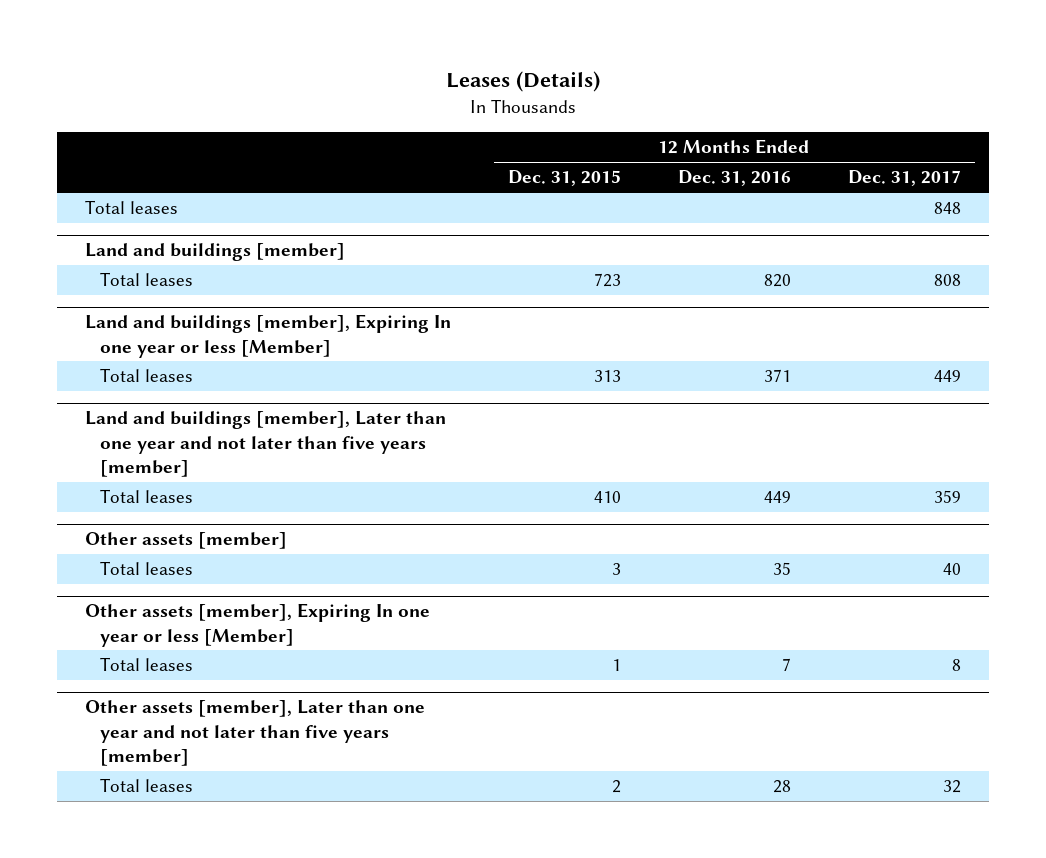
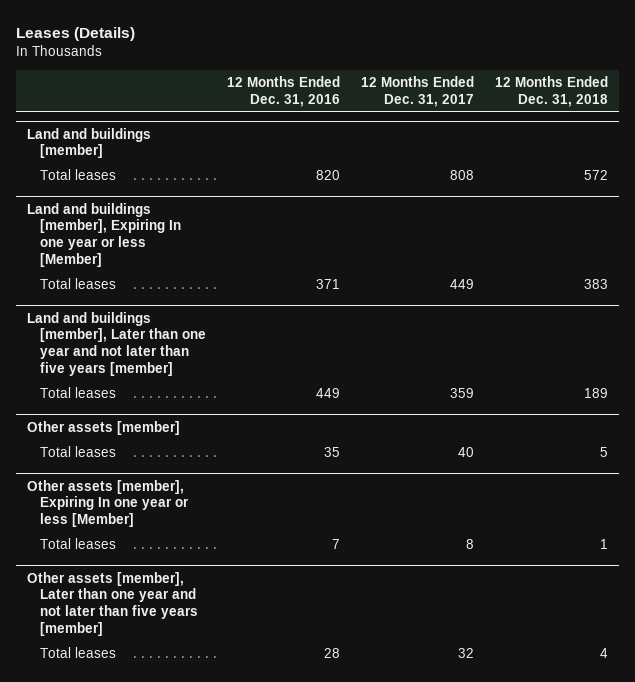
[508,170,622,187] Dec. 31, 2015 -> none
none -> [495,76,609,107] 12 Months Ended Dec. 31, 2018
[85,200,179,215] Total leases -> none

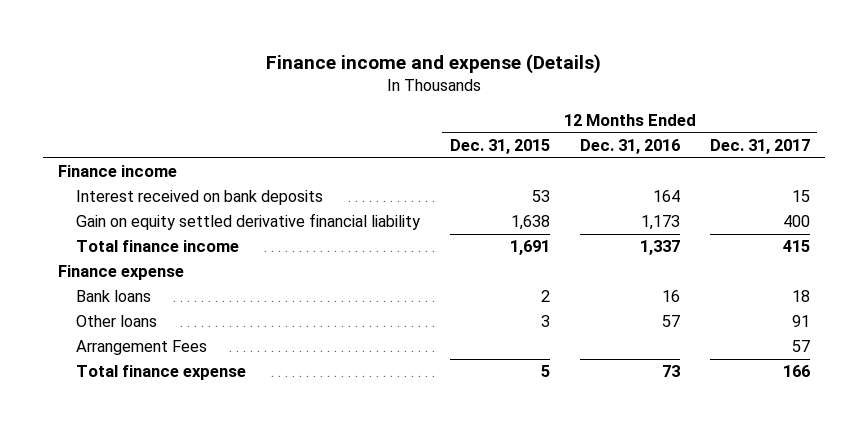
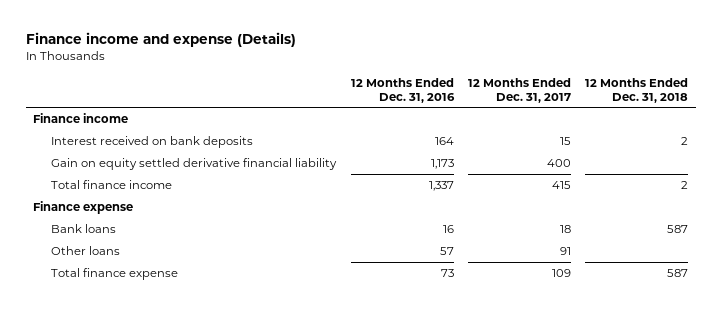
[449,139,550,155] Dec. 31, 2015 -> none
none -> [585,77,689,103] 12 Months Ended Dec. 31, 2018
[75,340,207,356] Arrangement Fees -> none
[782,365,810,378] 166 -> [552,268,572,277] 109

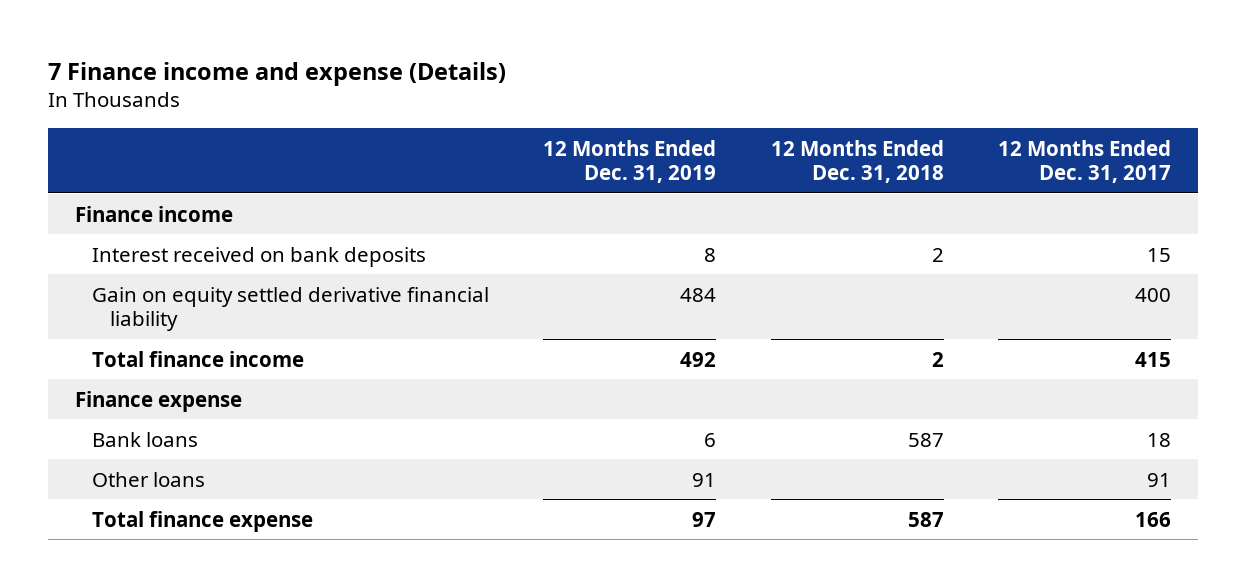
[25,31,296,47] Finance income and expense (Details) -> [47,61,506,86] 7 Finance income and expense (Details)
[350,77,455,103] 12 Months Ended Dec. 31, 2016 -> none
none -> [543,139,717,183] 12 Months Ended Dec. 31, 2019
[552,268,572,277] 109 -> [1134,511,1171,527] 166

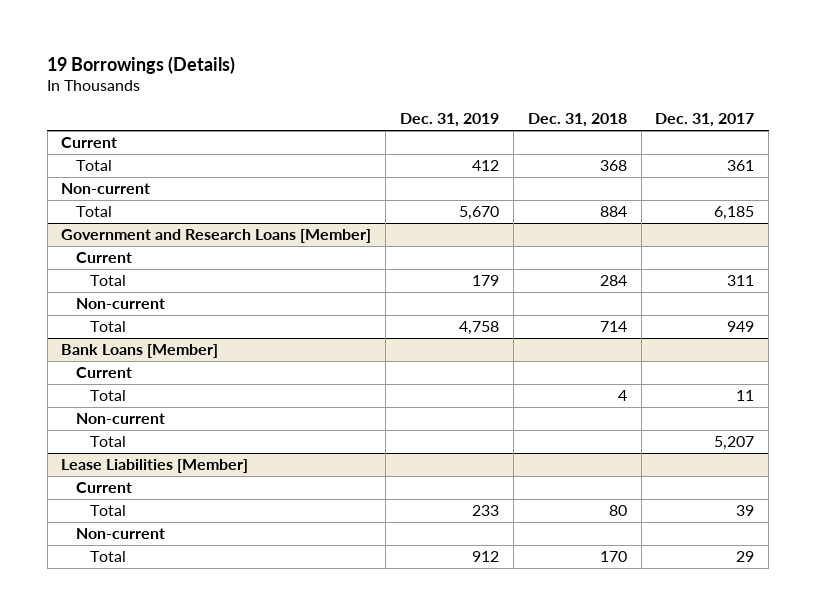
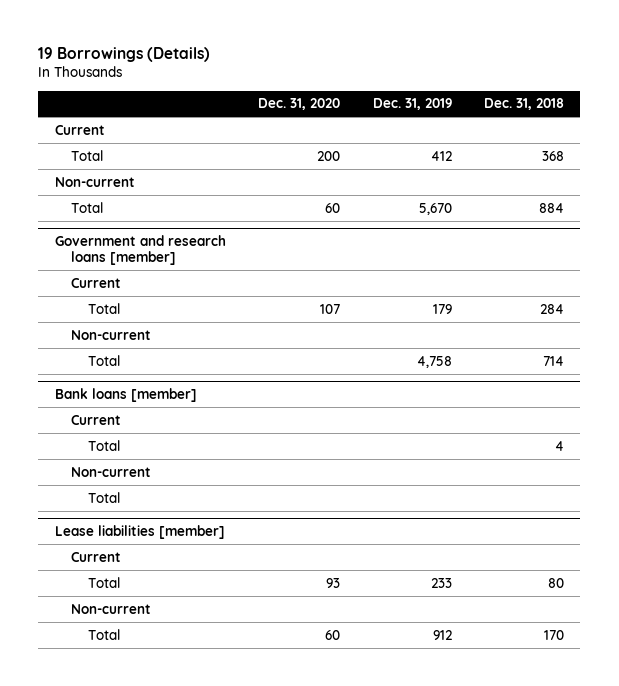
[655,112,755,127] Dec. 31, 2017 -> none
none -> [258,98,341,111] Dec. 31, 2020
[61,229,372,244] Government and Research Loans [Member] -> [54,235,226,266] Government and research loans [member]
[61,344,219,359] Bank Loans [Member] -> [54,388,197,403] Bank loans [member]
[61,459,249,474] Lease Liabilities [Member] -> [54,525,225,540] Lease liabilities [member]

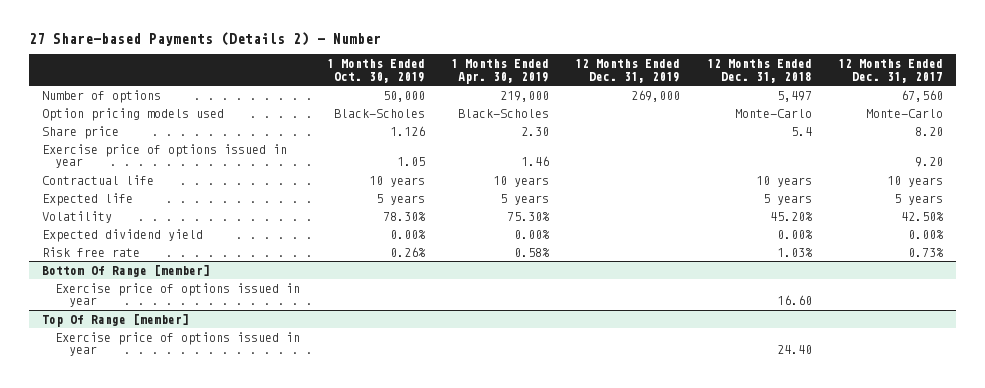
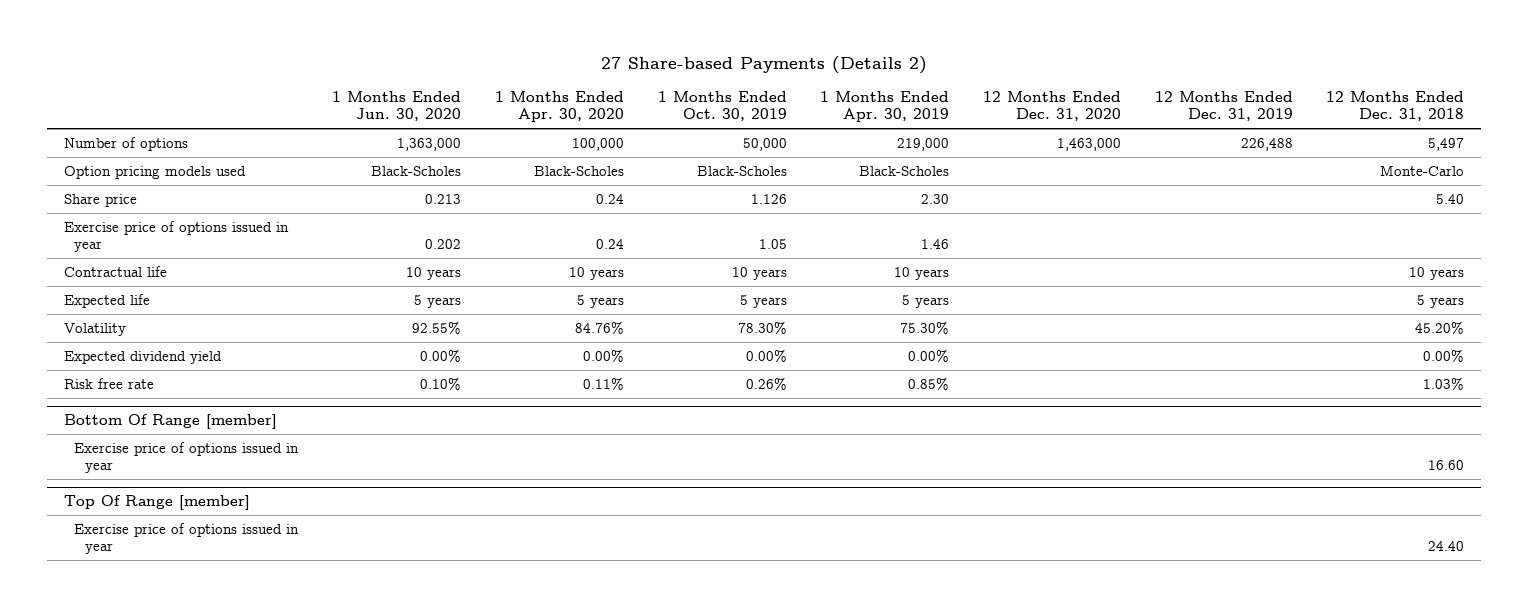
[28,32,381,47] 27 Share-based Payments (Details 2) - Number -> [601,56,928,75] 27 Share-based Payments (Details 2)
[838,59,944,83] 12 Months Ended Dec. 31, 2017 -> none
none -> [332,91,462,122] 1 Months Ended Jun. 30, 2020
none -> [494,91,624,123] 1 Months Ended Apr. 30, 2020
none -> [982,91,1121,122] 12 Months Ended Dec. 31, 2020
[631,89,681,102] 269,000 -> [1240,137,1293,151] 226,488
[790,126,812,136] 5.4 -> [1436,193,1465,204] 5.40
[513,247,550,257] 0.58% -> [908,376,950,390] 0.85%

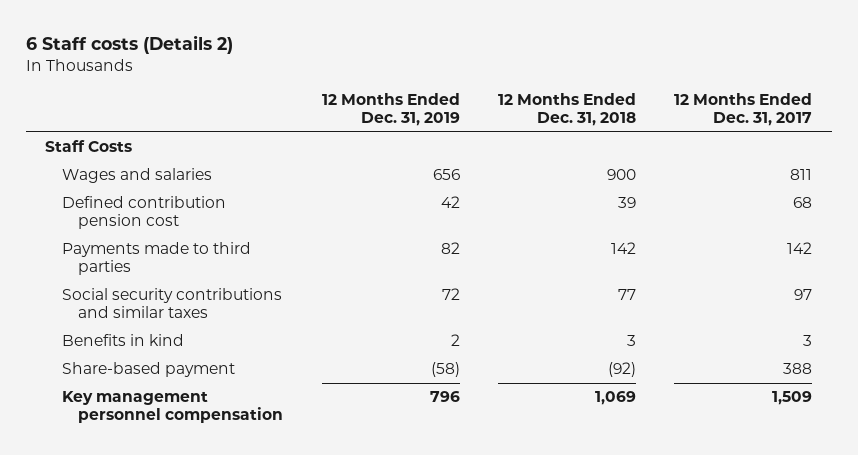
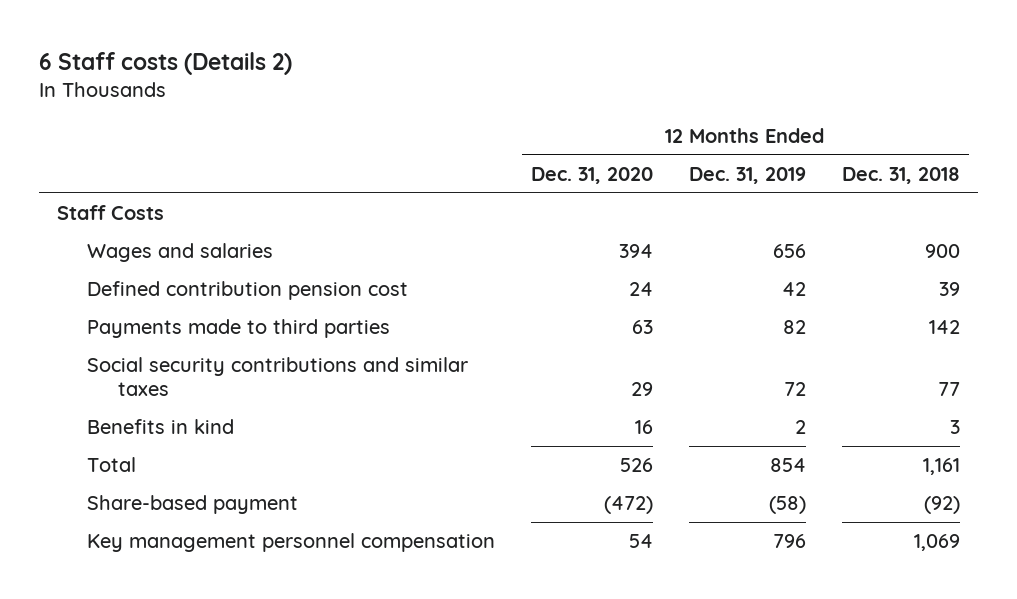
[674,93,813,127] 12 Months Ended Dec. 31, 2017 -> none
none -> [531,166,654,184] Dec. 31, 2020
none -> [87,457,137,473] Total

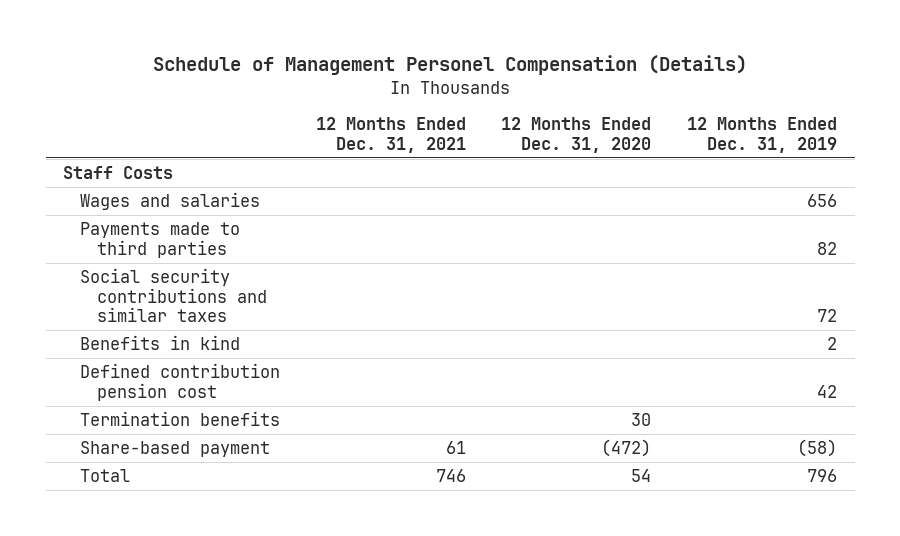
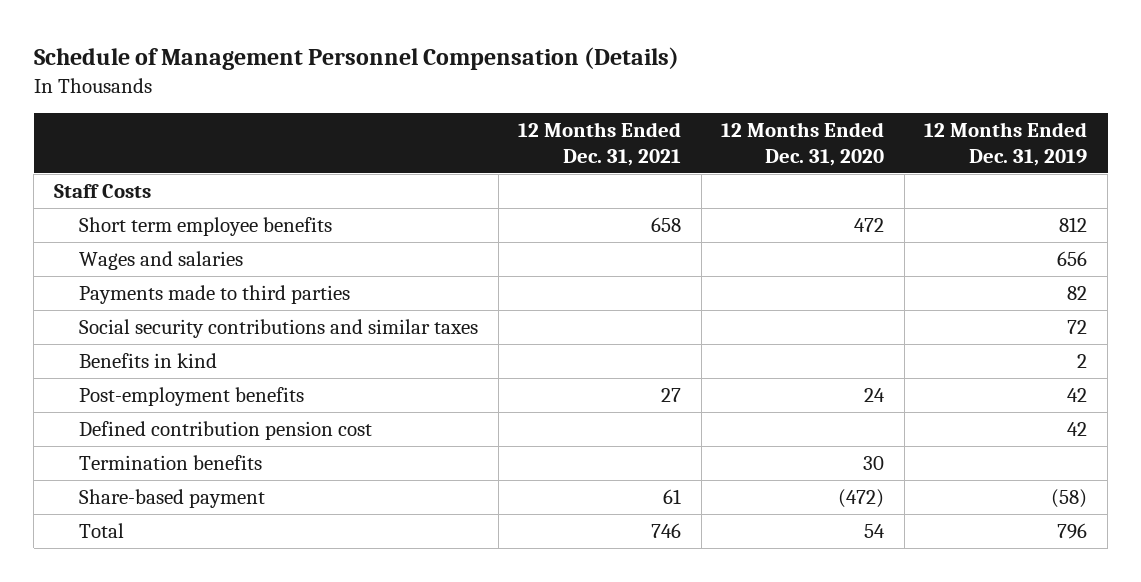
[153,55,748,76] Schedule of Management Personel Compensation (Details) -> [33,47,679,71] Schedule of Management Personnel Compensation (Details)
none -> [78,216,332,236] Short term employee benefits
none -> [78,386,304,406] Post-employment benefits

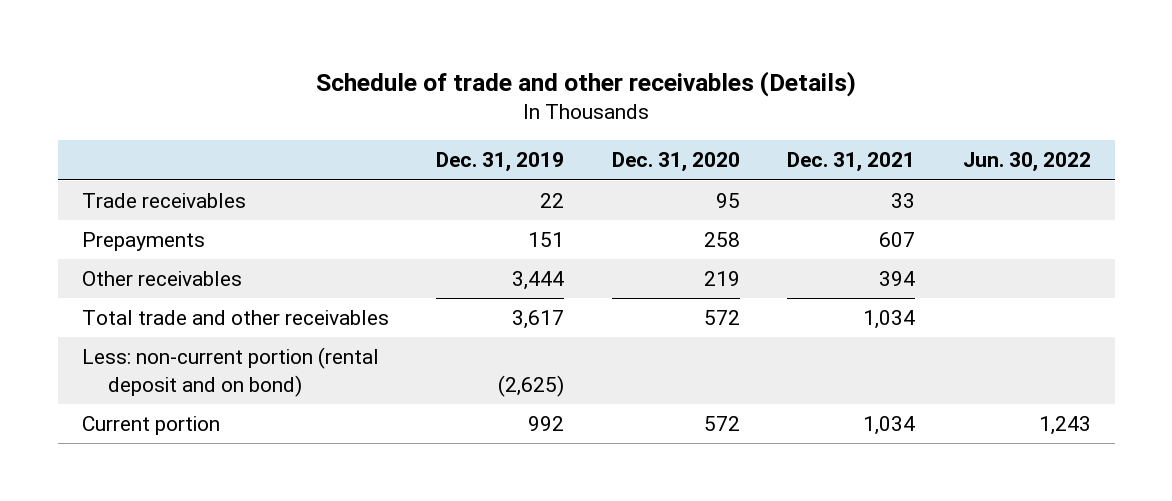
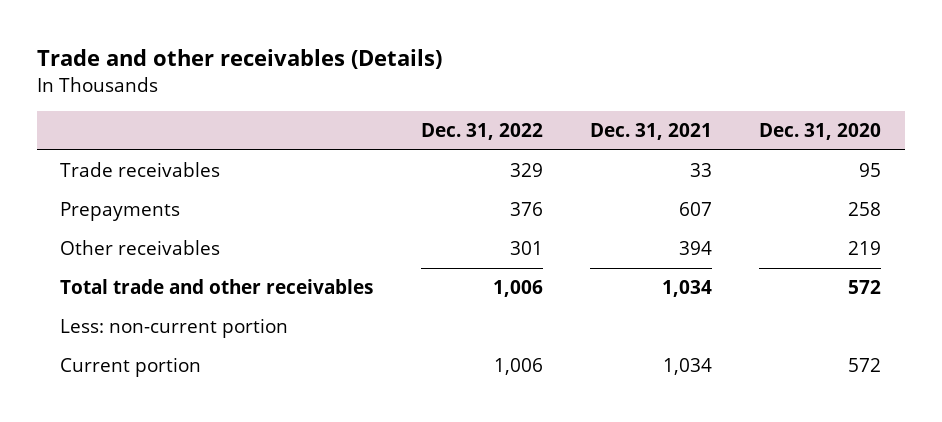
[316,70,857,97] Schedule of trade and other receivables (Details) -> [36,49,442,70] Trade and other receivables (Details)
[436,152,565,173] Dec. 31, 2019 -> none
[962,152,1091,173] Jun. 30, 2022 -> none
none -> [420,122,543,140] Dec. 31, 2022
[81,347,379,397] Less: non-current portion (rental deposit and on bond) -> [60,318,289,339] Less: non-current portion

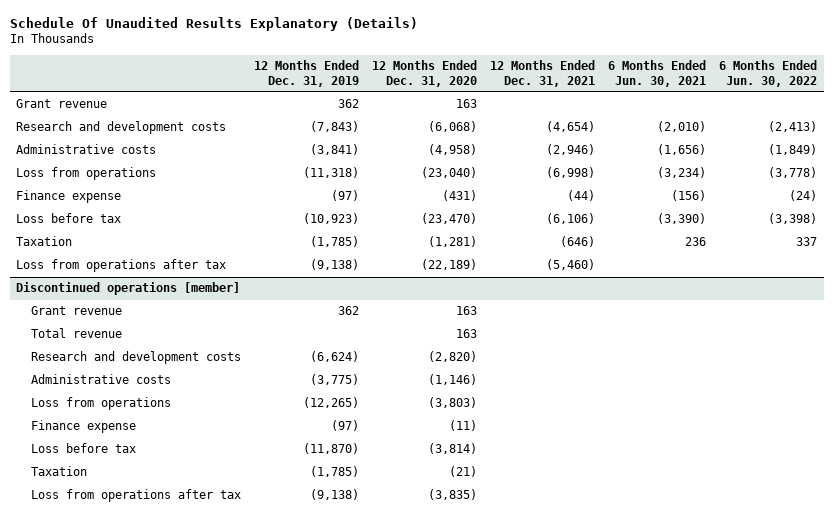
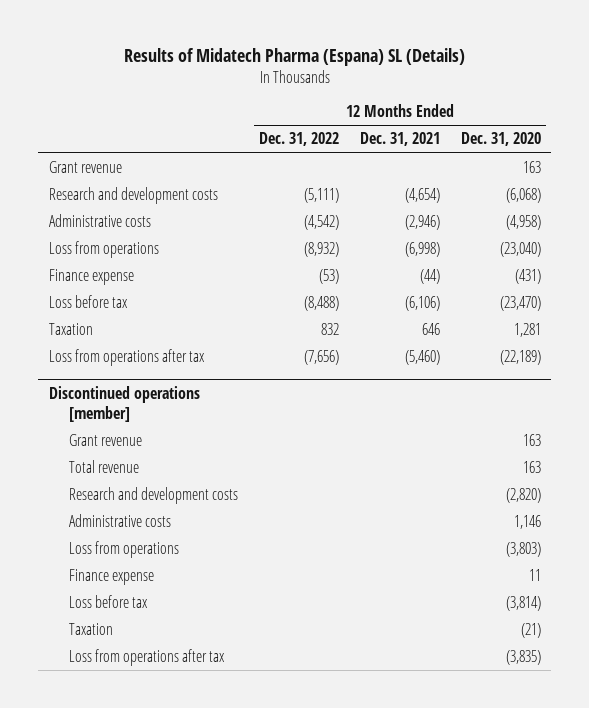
[9,16,418,31] Schedule Of Unaudited Results Explanatory (Details) -> [123,48,465,67] Results of Midatech Pharma (Espana) SL (Details)
[254,60,360,87] 12 Months Ended Dec. 31, 2019 -> none
[608,60,707,87] 6 Months Ended Jun. 30, 2021 -> none
[719,60,818,87] 6 Months Ended Jun. 30, 2022 -> none
none -> [258,132,339,147] Dec. 31, 2022
[428,236,478,248] (1,281) -> [513,323,541,338] 1,281
[560,236,596,248] (646) -> [421,323,440,336] 646
[428,374,478,386] (1,146) -> [513,515,541,530] 1,146
[449,420,478,432] (11) -> [528,569,541,582] 11

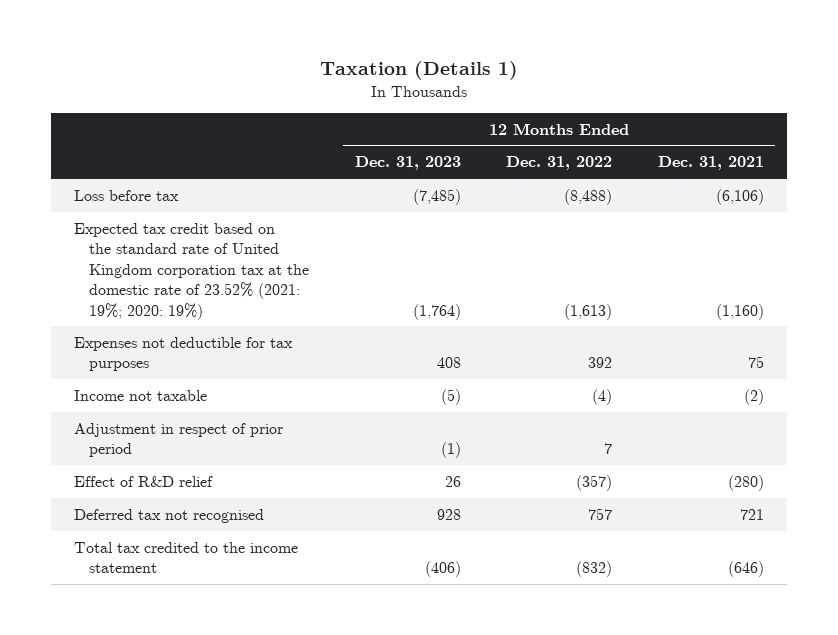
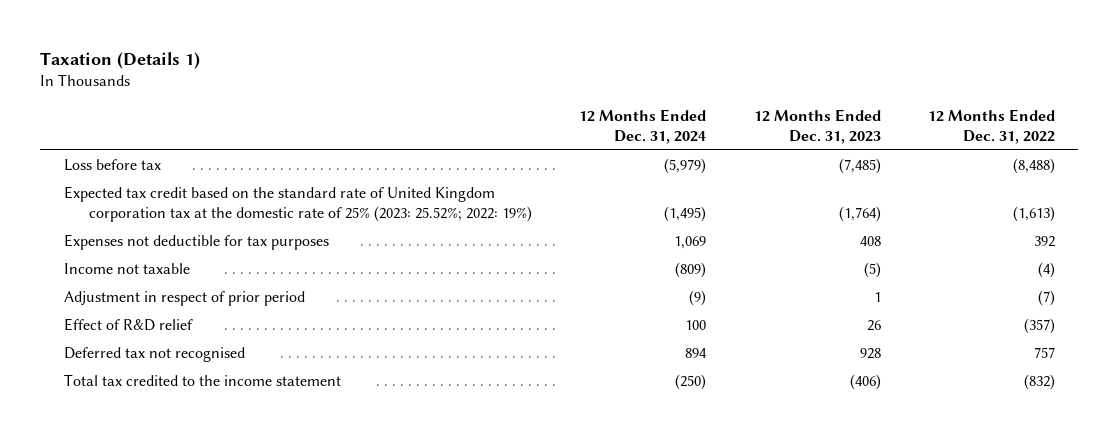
[658,156,765,171] Dec. 31, 2021 -> none
none -> [579,109,707,144] 12 Months Ended Dec. 31, 2024
[73,222,310,320] Expected tax credit based on the standard rate of United Kingdom corporation tax at the domestic rate of 23.52% (2021: 19%; 2020: 19%) -> [64,186,533,222] Expected tax credit based on the standard rate of United Kingdom corporation tax at the domestic rate of 25% (2023: 25.52%; 2022: 19%)
[440,442,461,459] (1) -> [873,292,881,303] 1
[604,443,613,455] 7 -> [1037,290,1055,307] (7)

